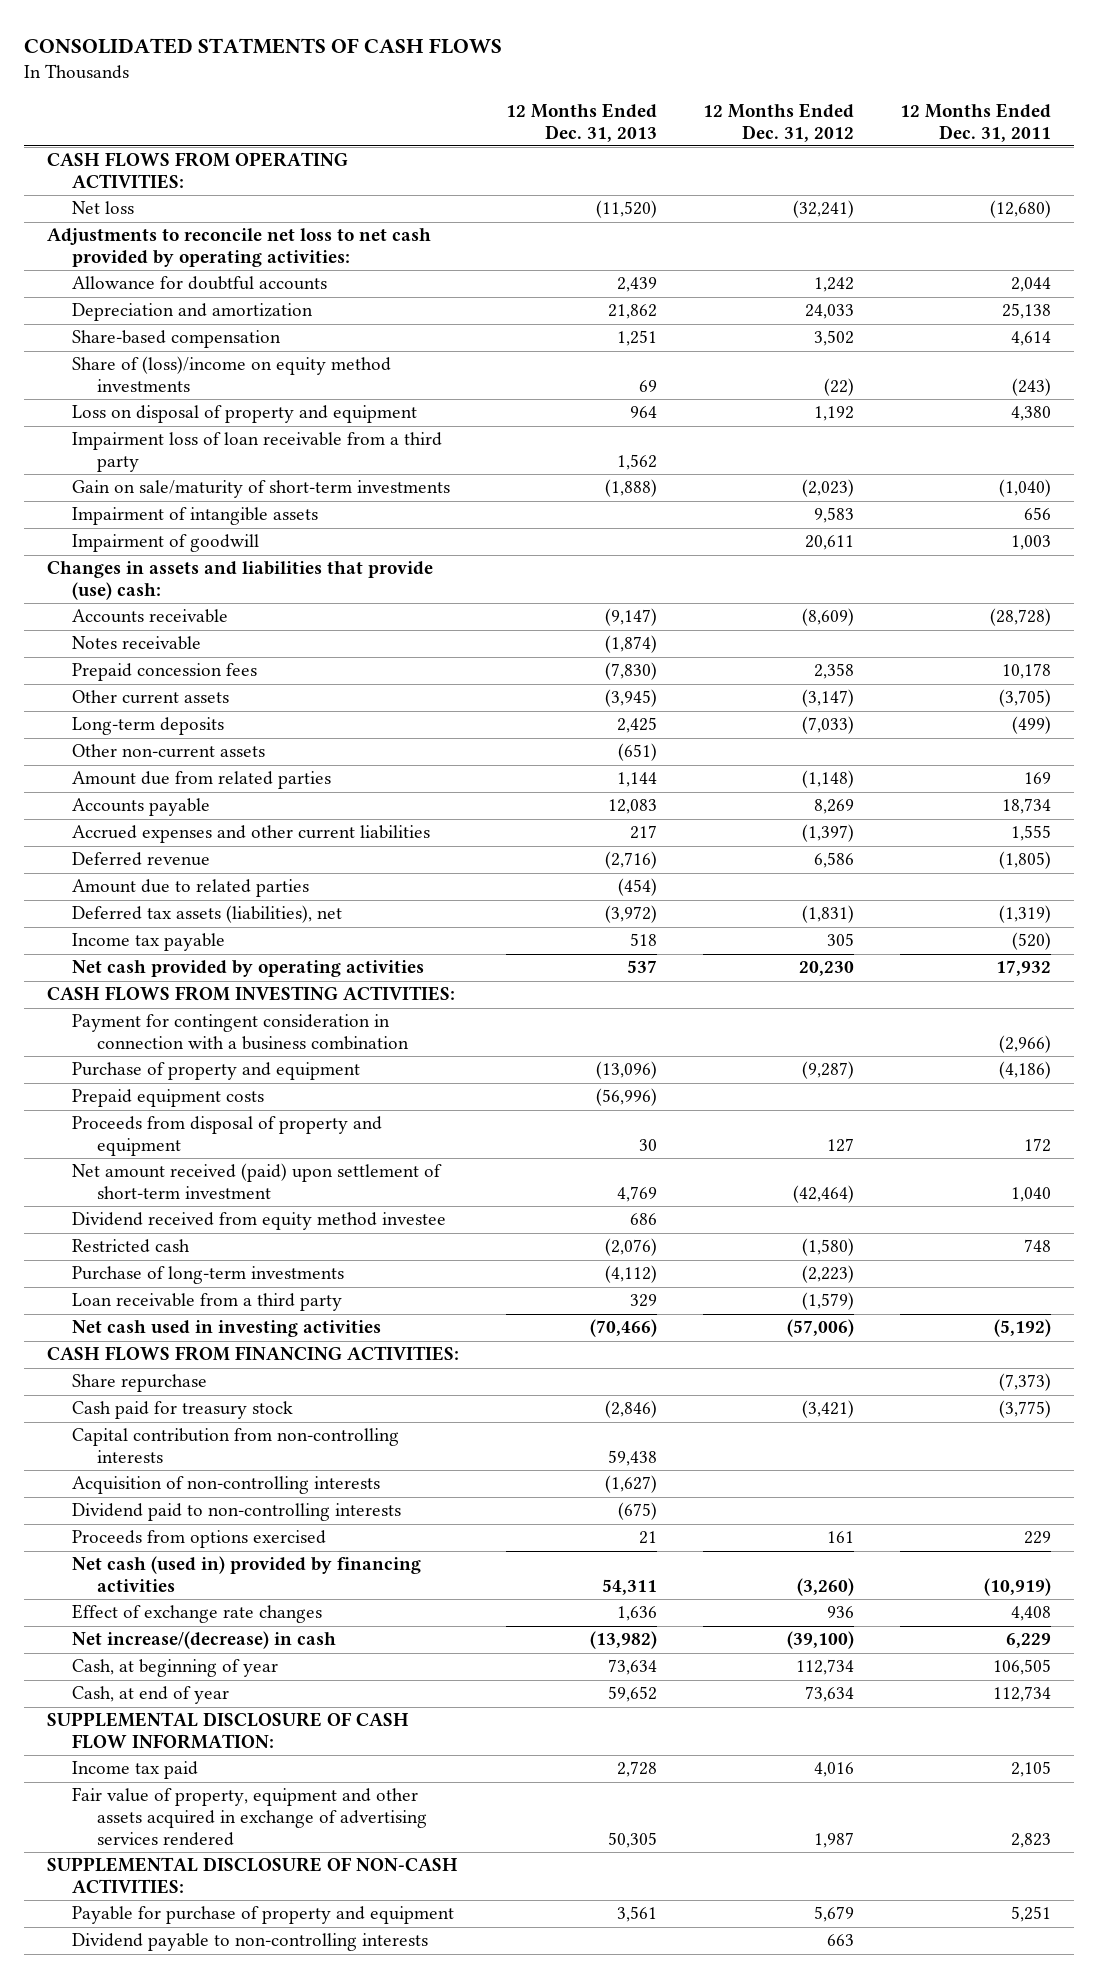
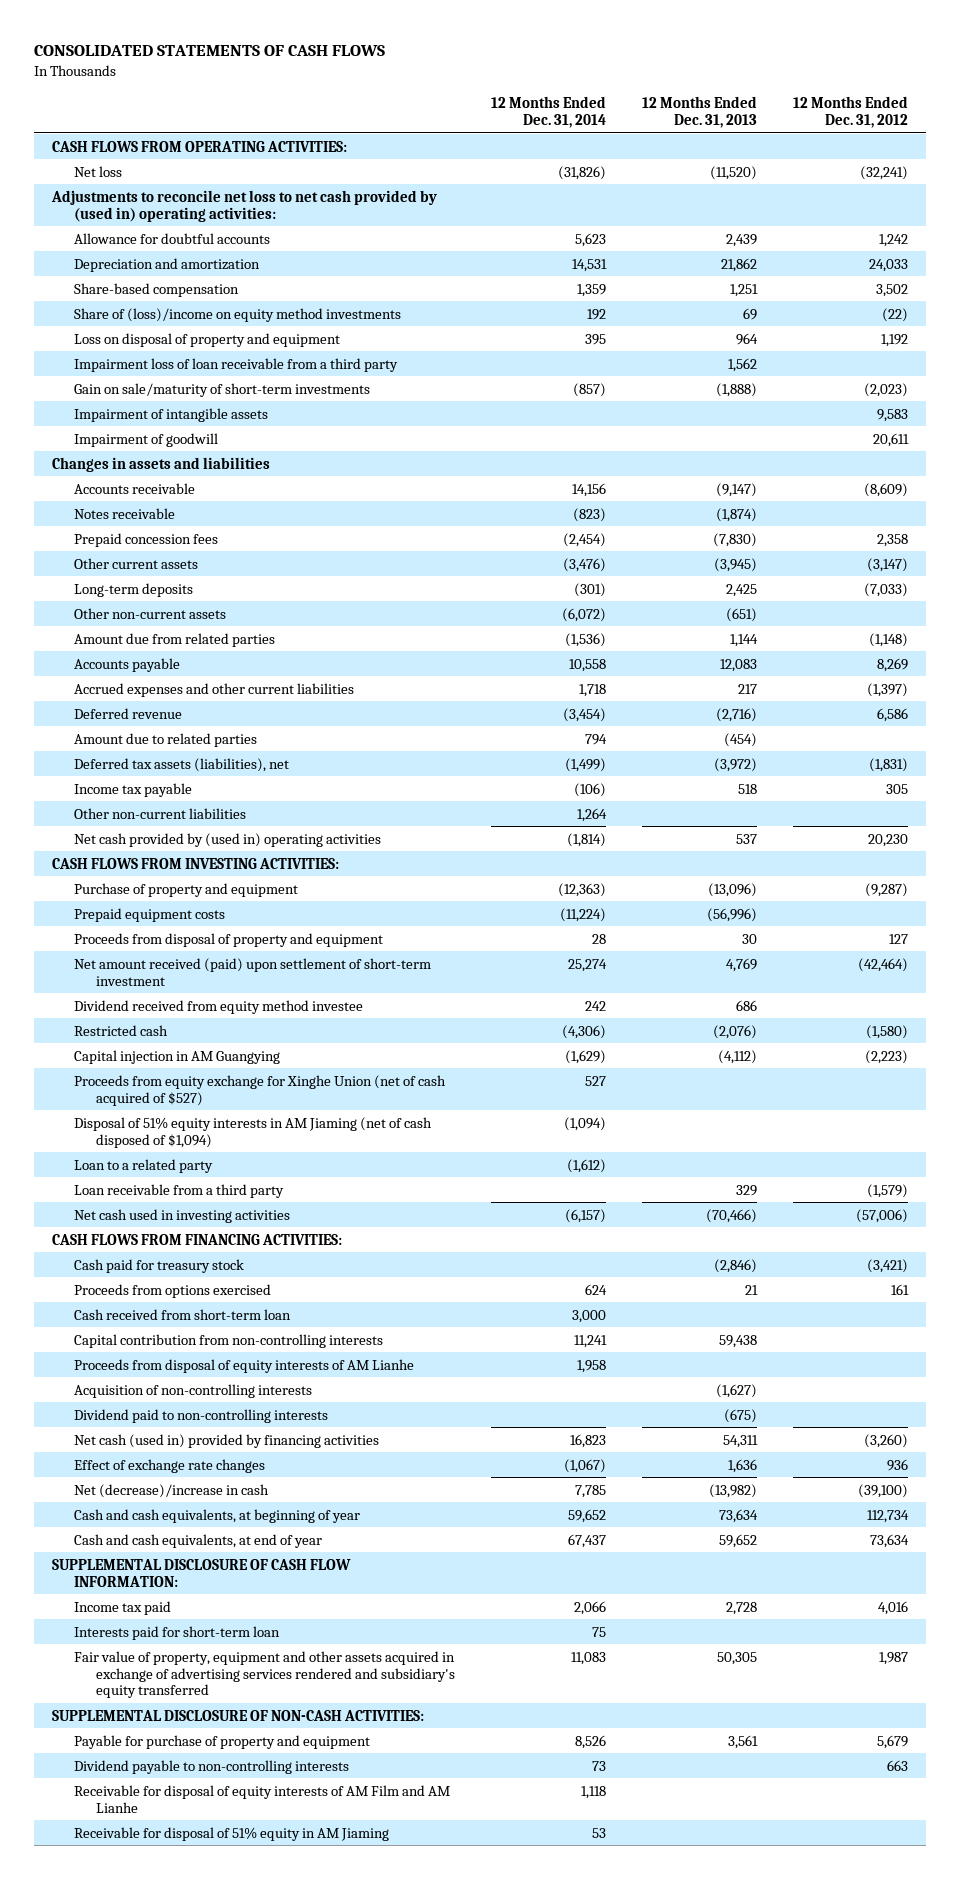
[23,38,502,55] CONSOLIDATED STATMENTS OF CASH FLOWS -> [33,45,385,57] CONSOLIDATED STATEMENTS OF CASH FLOWS
[900,102,1052,142] 12 Months Ended Dec. 31, 2011 -> none
none -> [490,96,606,129] 12 Months Ended Dec. 31, 2014
[47,228,432,268] Adjustments to reconcile net loss to net cash provided by operating activities: -> [50,189,437,222] Adjustments to reconcile net loss to net cash provided by (used in) operating activities:
[47,561,434,601] Changes in assets and liabilities that provide (use) cash: -> [51,456,270,472] Changes in assets and liabilities
none -> [73,807,246,819] Other non-current liabilities
[72,960,425,978] Net cash provided by operating activities -> [73,832,381,847] Net cash provided by (used in) operating activities
[72,1014,410,1051] Payment for contingent consideration in connection with a business combination -> none
[72,1266,345,1285] Purchase of long-term investments -> [73,1049,280,1064] Capital injection in AM Guangying
none -> [73,1074,446,1106] Proceeds from equity exchange for Xinghe Union (net of cash acquired of $527)
none -> [73,1116,432,1148] Disposal of 51% equity interests in AM Jiaming (net of cash disposed of $1,094)
none -> [73,1158,213,1173] Loan to a related party
[72,1374,208,1393] Share repurchase -> none
[72,1530,327,1549] Proceeds from options exercised -> [73,1283,271,1298] Proceeds from options exercised
none -> [73,1308,291,1320] Cash received from short-term loan
none -> [73,1358,414,1373] Proceeds from disposal of equity interests of AM Lianhe
[72,1631,337,1650] Net increase/(decrease) in cash -> [73,1483,269,1498] Net (decrease)/increase in cash
[72,1659,279,1678] Cash, at beginning of year -> [73,1508,360,1523] Cash and cash equivalents, at beginning of year
[72,1686,230,1705] Cash, at end of year -> [73,1533,322,1548] Cash and cash equivalents, at end of year
none -> [73,1625,280,1640] Interests paid for short-term loan
[72,1787,428,1847] Fair value of property, equipment and other assets acquired in exchange of advertising services rendered -> [73,1650,455,1699] Fair value of property, equipment and other assets acquired in exchange of advertising services rendered and subsidiary's equity transferred
none -> [73,1784,450,1813] Receivable for disposal of equity interests of AM Film and AM Lianhe
none -> [73,1826,389,1841] Receivable for disposal of 51% equity in AM Jiaming

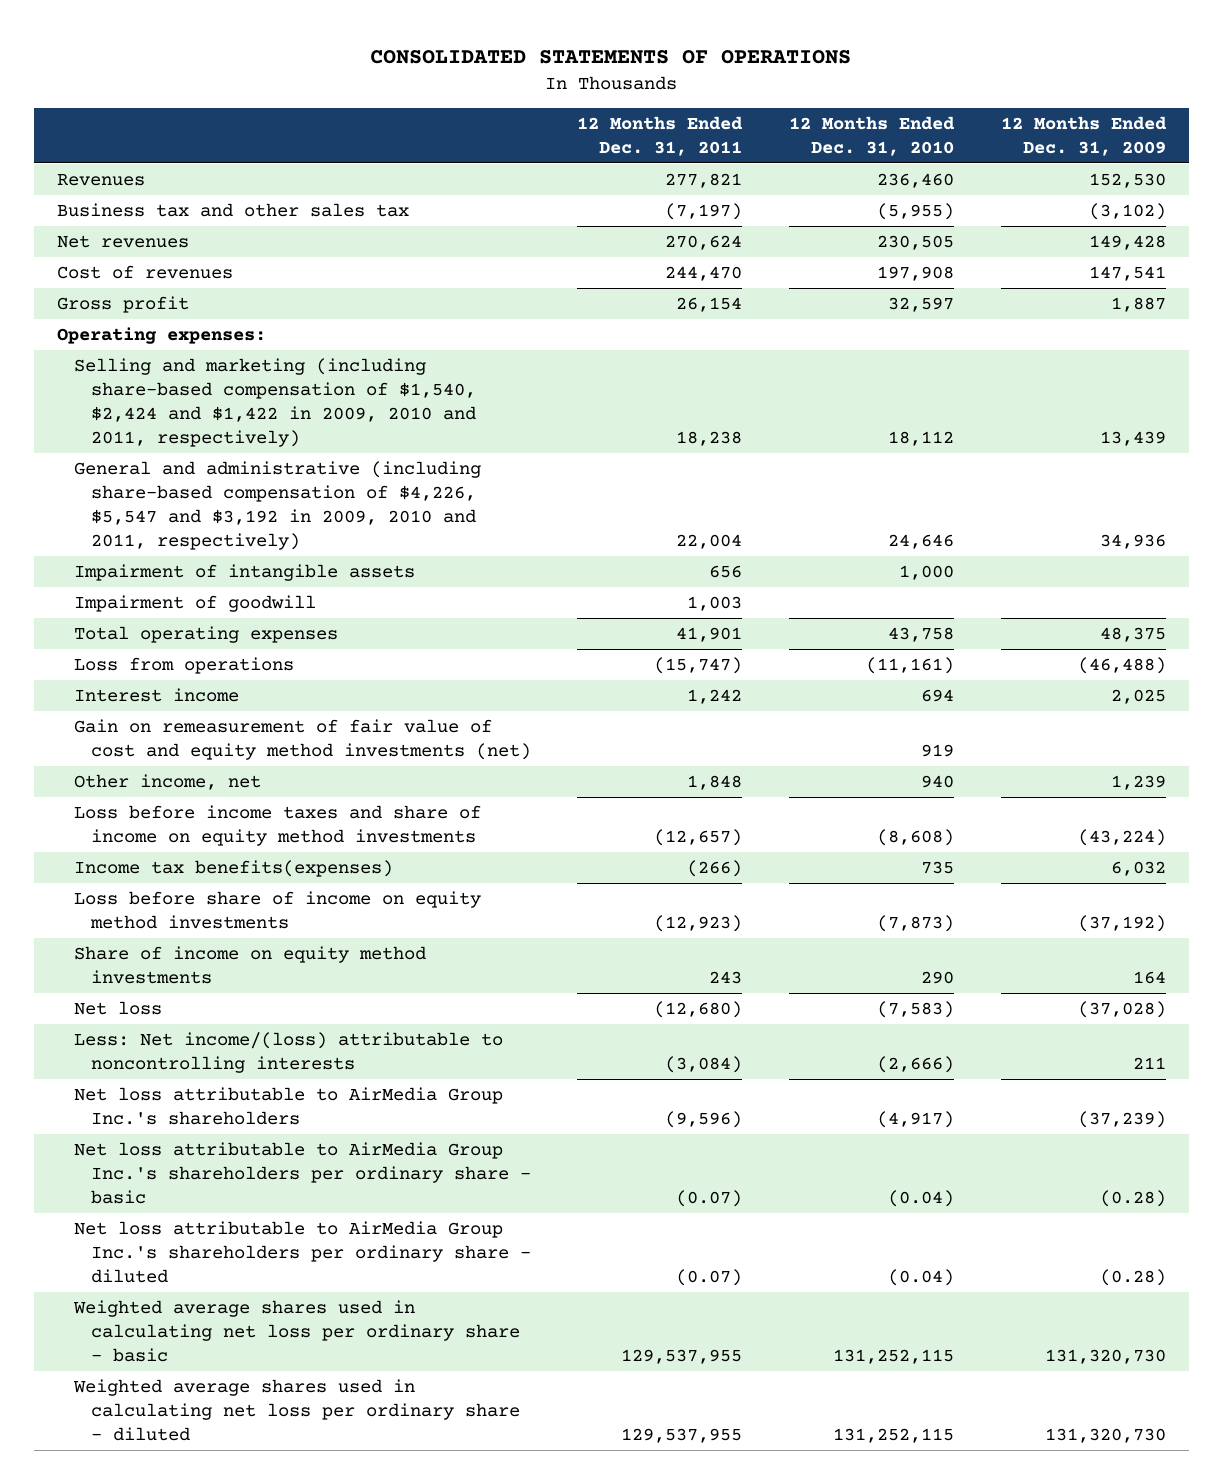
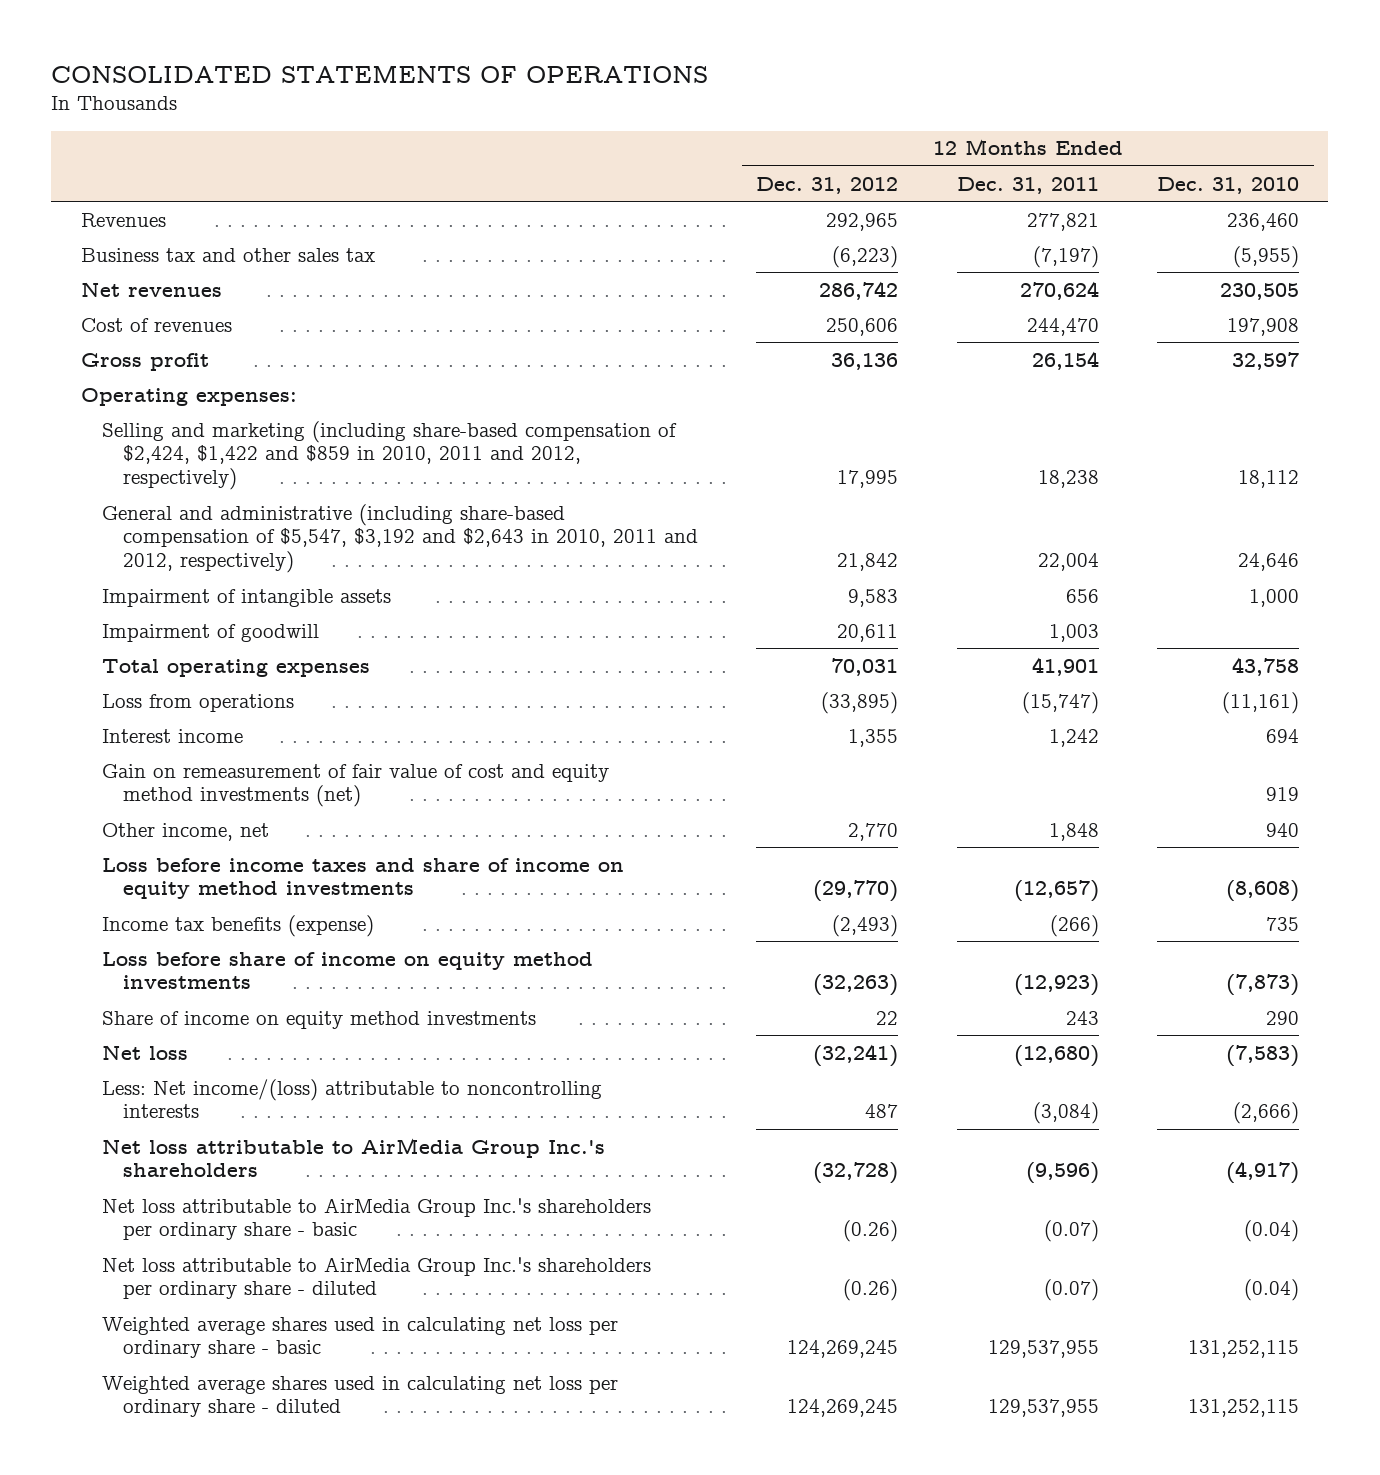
[1000,115,1167,156] 12 Months Ended Dec. 31, 2009 -> none
none -> [756,176,899,194] Dec. 31, 2012
[73,357,476,447] Selling and marketing (including share-based compensation of $1,540, $2,424 and $1,422 in 2009, 2010 and 2011, respectively) -> [101,420,677,491] Selling and marketing (including share-based compensation of $2,424, $1,422 and $859 in 2010, 2011 and 2012, respectively)
[73,460,481,550] General and administrative (including share-based compensation of $4,226, $5,547 and $3,192 in 2009, 2010 and 2011, respectively) -> [101,503,698,574] General and administrative (including share-based compensation of $5,547, $3,192 and $2,643 in 2010, 2011 and 2012, respectively)
[73,859,393,877] Income tax benefits(expenses) -> [101,914,374,937] Income tax benefits (expense)

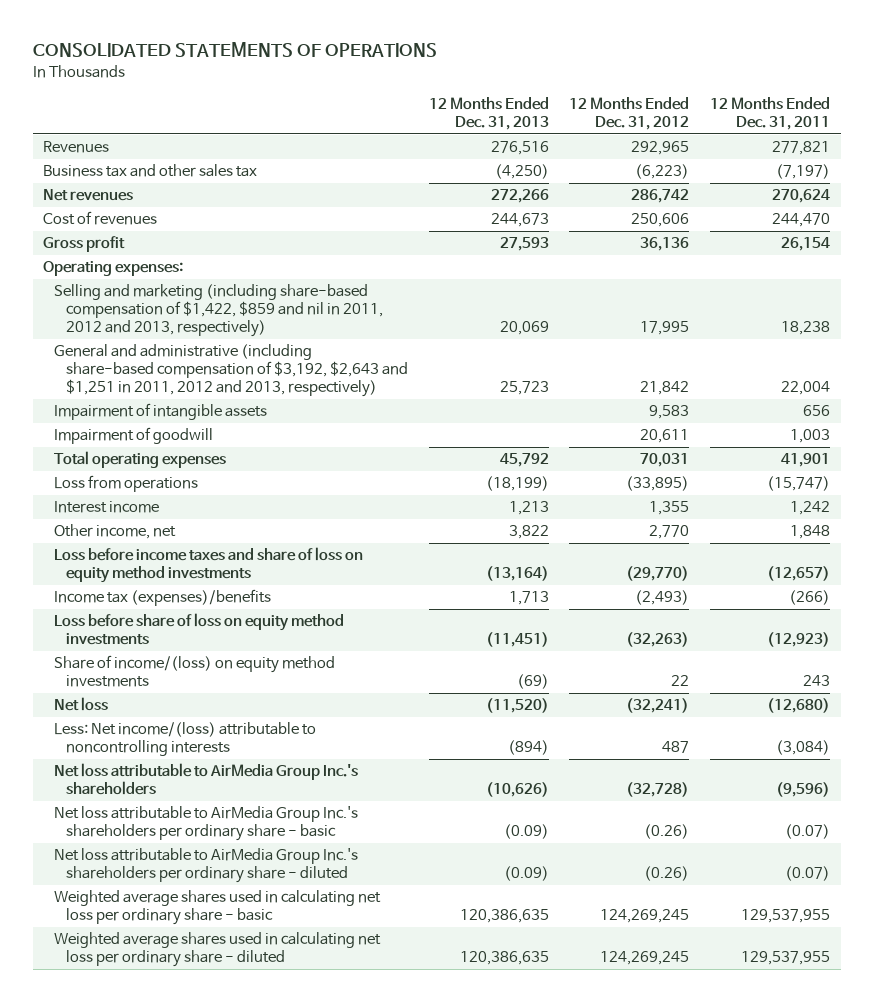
[1157,176,1300,194] Dec. 31, 2010 -> none
none -> [428,97,549,131] 12 Months Ended Dec. 31, 2013
[101,420,677,491] Selling and marketing (including share-based compensation of $2,424, $1,422 and $859 in 2010, 2011 and 2012, respectively) -> [54,284,383,338] Selling and marketing (including share-based compensation of $1,422, $859 and nil in 2011, 2012 and 2013, respectively)
[101,503,698,574] General and administrative (including share-based compensation of $5,547, $3,192 and $2,643 in 2010, 2011 and 2012, respectively) -> [54,344,408,398] General and administrative (including share-based compensation of $3,192, $2,643 and $1,251 in 2011, 2012 and 2013, respectively)
[101,763,609,808] Gain on remeasurement of fair value of cost and equity method investments (net) -> none
[101,857,624,900] Loss before income taxes and share of income on equity method investments -> [54,547,364,584] Loss before income taxes and share of loss on equity method investments
[101,914,374,937] Income tax benefits (expense) -> [54,589,272,607] Income tax (expenses)/benefits
[101,951,593,990] Loss before share of income on equity method investments -> [54,613,345,646] Loss before share of loss on equity method investments
[101,1010,536,1029] Share of income on equity method investments -> [54,655,336,688] Share of income/(loss) on equity method investments

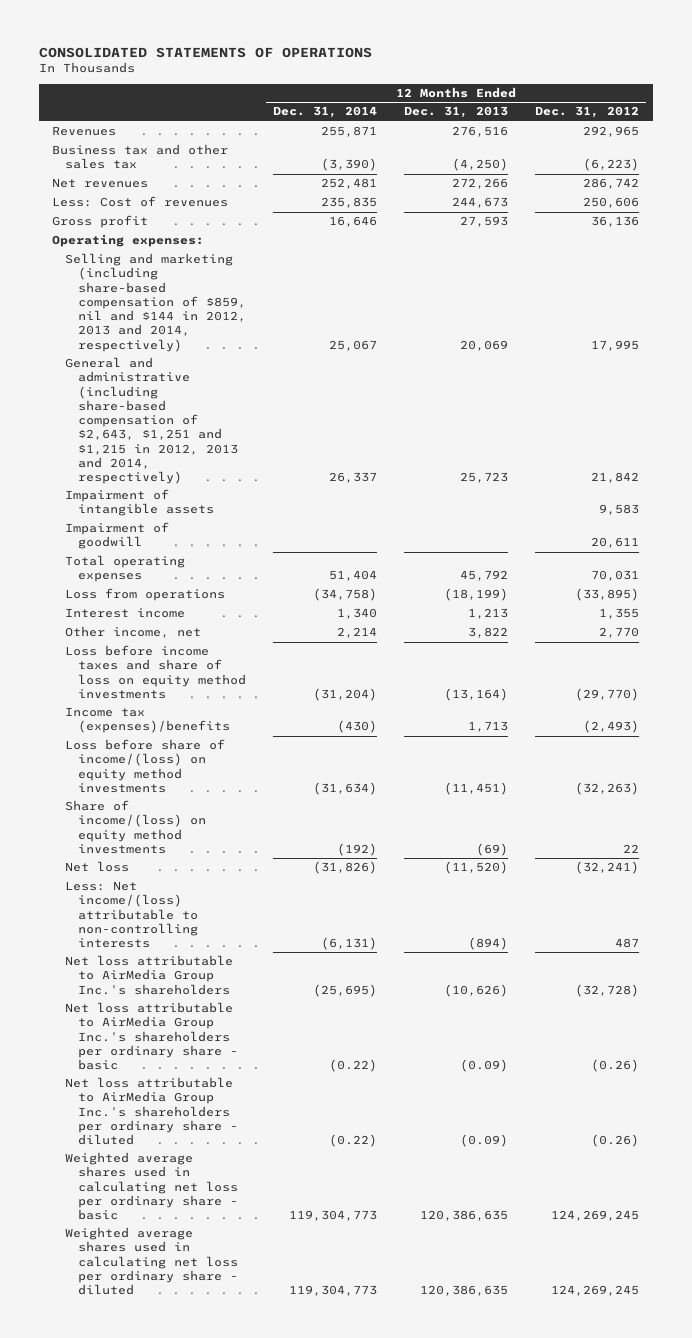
[710,97,831,131] 12 Months Ended Dec. 31, 2011 -> none
none -> [273,106,378,119] Dec. 31, 2014
[43,211,158,226] Cost of revenues -> [52,196,229,208] Less: Cost of revenues
[54,284,383,338] Selling and marketing (including share-based compensation of $1,422, $859 and nil in 2011, 2012 and 2013, respectively) -> [65,253,247,352] Selling and marketing (including share-based compensation of $859, nil and $144 in 2012, 2013 and 2014, respectively)
[54,344,408,398] General and administrative (including share-based compensation of $3,192, $2,643 and $1,251 in 2011, 2012 and 2013, respectively) -> [65,357,239,485] General and administrative (including share-based compensation of $2,643, $1,251 and $1,215 in 2012, 2013 and 2014, respectively)
[54,613,345,646] Loss before share of loss on equity method investments -> [65,739,226,793] Loss before share of income/(loss) on equity method investments
[54,722,317,757] Less: Net income/(loss) attributable to noncontrolling interests -> [65,881,199,949] Less: Net income/(loss) attributable to non-controlling interests

